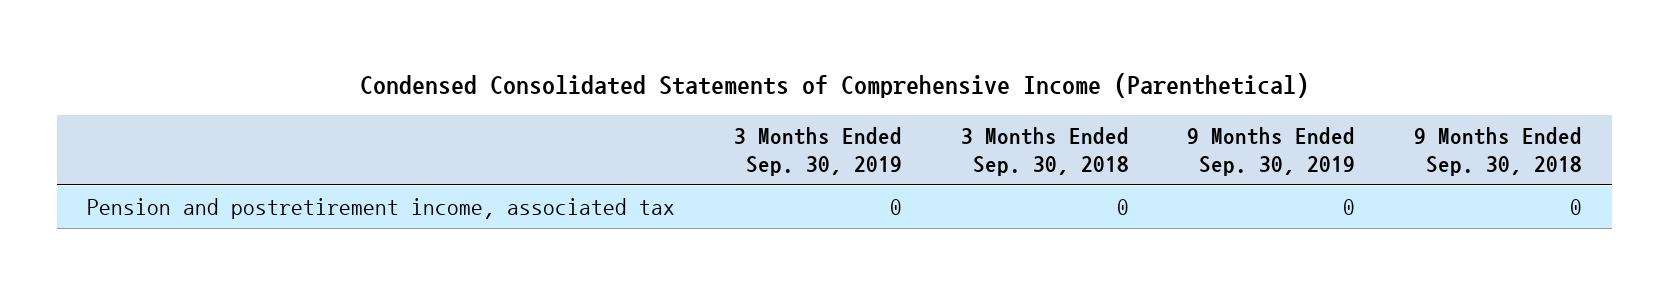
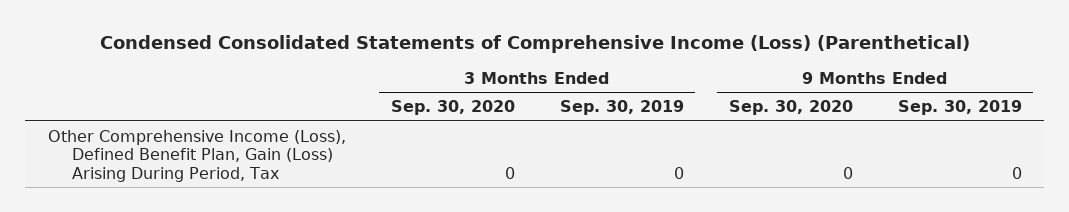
[359,72,1309,98] Condensed Consolidated Statements of Comprehensive Income (Parenthetical) -> [99,35,970,54] Condensed Consolidated Statements of Comprehensive Income (Loss) (Parenthetical)
[960,127,1129,177] 3 Months Ended Sep. 30, 2018 -> none
[1414,127,1583,177] 9 Months Ended Sep. 30, 2018 -> none
none -> [390,100,515,116] Sep. 30, 2020
none -> [728,100,853,116] Sep. 30, 2020
[86,198,675,220] Pension and postretirement income, associated tax -> [47,129,346,182] Other Comprehensive Income (Loss), Defined Benefit Plan, Gain (Loss) Arising During Period, Tax

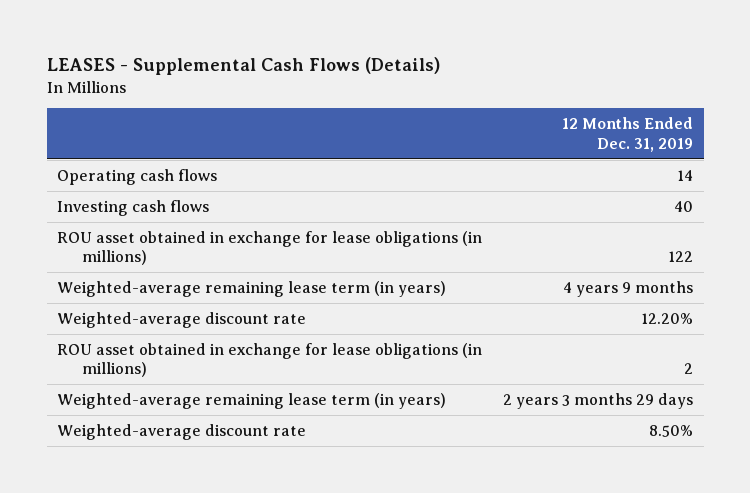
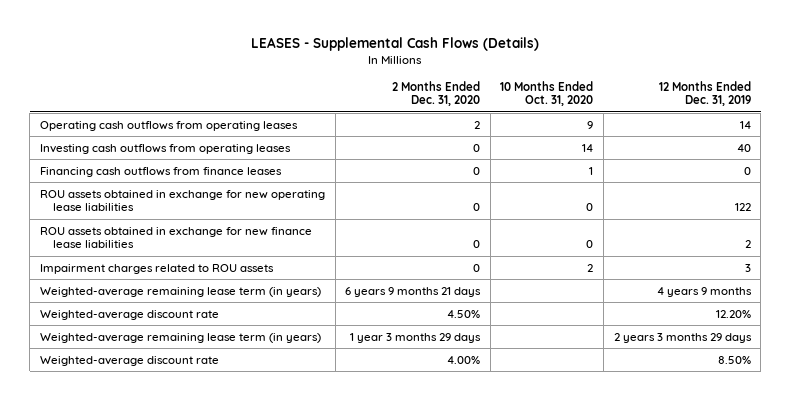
none -> [392,80,481,107] 2 Months Ended Dec. 31, 2020
none -> [500,80,594,107] 10 Months Ended Oct. 31, 2020
[57,168,218,185] Operating cash flows -> [39,120,298,131] Operating cash outflows from operating leases
[57,199,210,216] Investing cash flows -> [39,143,291,154] Investing cash outflows from operating leases
none -> [39,166,282,177] Financing cash outflows from finance leases
[57,230,483,266] ROU asset obtained in exchange for lease obligations (in millions) -> [39,189,325,212] ROU assets obtained in exchange for new operating lease liabilities
none -> [39,226,312,249] ROU assets obtained in exchange for new finance lease liabilities
none -> [39,263,274,274] Impairment charges related to ROU assets
[57,342,483,378] ROU asset obtained in exchange for lease obligations (in millions) -> none

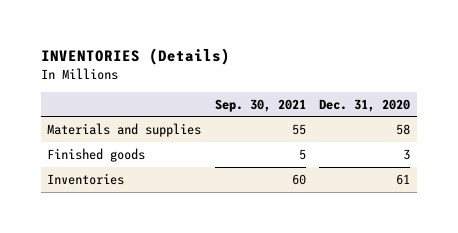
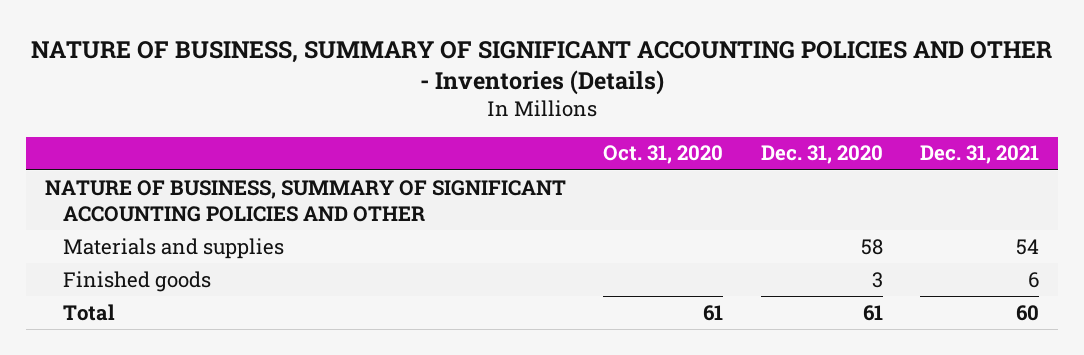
[40,48,230,66] INVENTORIES (Details) -> [30,40,1052,96] NATURE OF BUSINESS, SUMMARY OF SIGNIFICANT ACCOUNTING POLICIES AND OTHER - Inventories (Details)
[214,98,306,112] Sep. 30, 2021 -> none
none -> [603,145,724,165] Oct. 31, 2020
none -> [920,145,1040,165] Dec. 31, 2021
none -> [44,179,566,222] NATURE OF BUSINESS, SUMMARY OF SIGNIFICANT ACCOUNTING POLICIES AND OTHER
[47,172,125,185] Inventories -> [63,303,116,321] Total

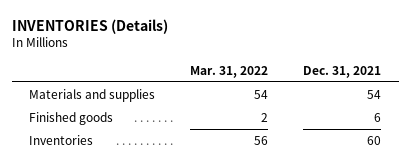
[30,40,1052,96] NATURE OF BUSINESS, SUMMARY OF SIGNIFICANT ACCOUNTING POLICIES AND OTHER - Inventories (Details) -> [11,18,168,34] INVENTORIES (Details)
[603,145,724,165] Oct. 31, 2020 -> none
[760,145,883,165] Dec. 31, 2020 -> none
none -> [190,66,269,79] Mar. 31, 2022
[44,179,566,222] NATURE OF BUSINESS, SUMMARY OF SIGNIFICANT ACCOUNTING POLICIES AND OTHER -> none
[63,303,116,321] Total -> [29,134,94,145] Inventories

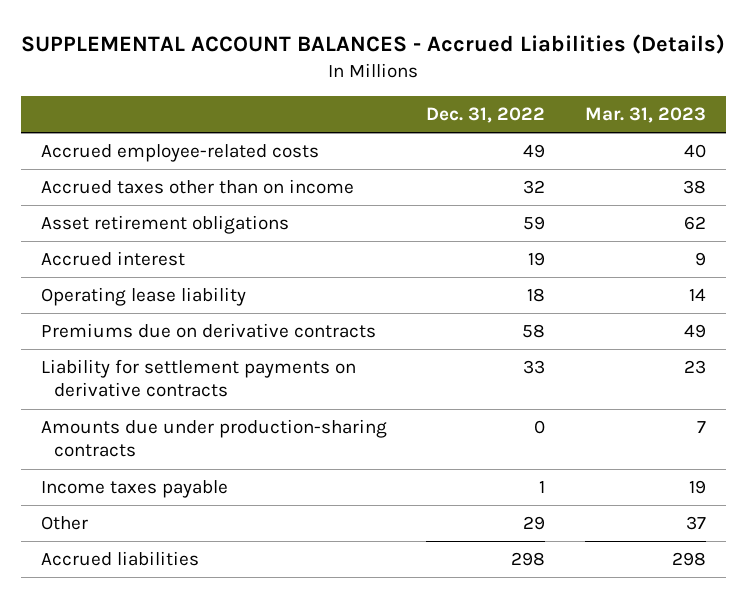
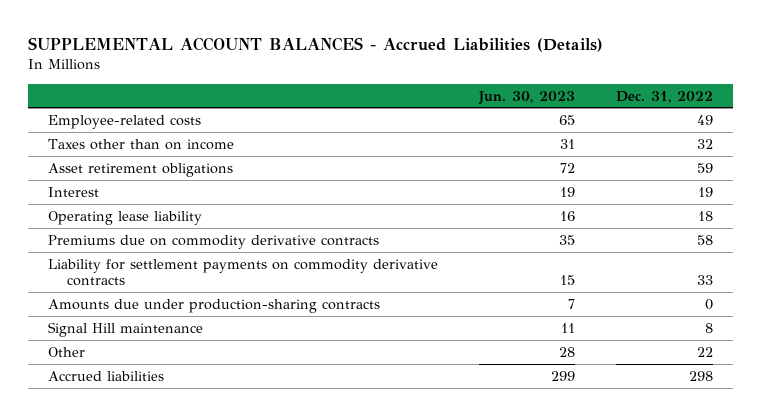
[585,106,707,123] Mar. 31, 2023 -> none
none -> [477,90,575,105] Jun. 30, 2023
[40,144,319,163] Accrued employee-related costs -> [48,114,202,129] Employee-related costs
[40,179,354,195] Accrued taxes other than on income -> [48,138,235,150] Taxes other than on income
[40,251,185,267] Accrued interest -> [48,186,100,197] Interest
[40,323,376,339] Premiums due on derivative contracts -> [48,234,380,249] Premiums due on commodity derivative contracts
[40,359,356,398] Liability for settlement payments on derivative contracts -> [48,258,439,287] Liability for settlement payments on commodity derivative contracts
[40,480,228,499] Income taxes payable -> none
none -> [48,321,204,337] Signal Hill maintenance
[523,516,546,531] 29 -> [696,346,713,357] 22

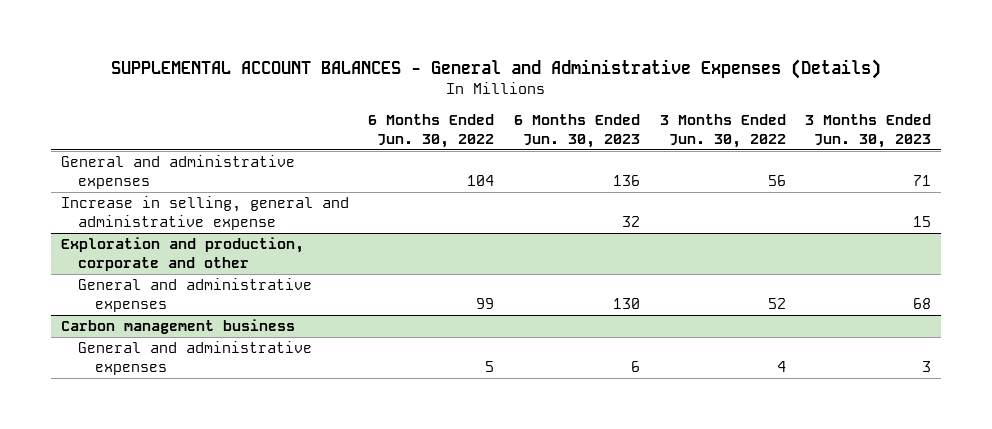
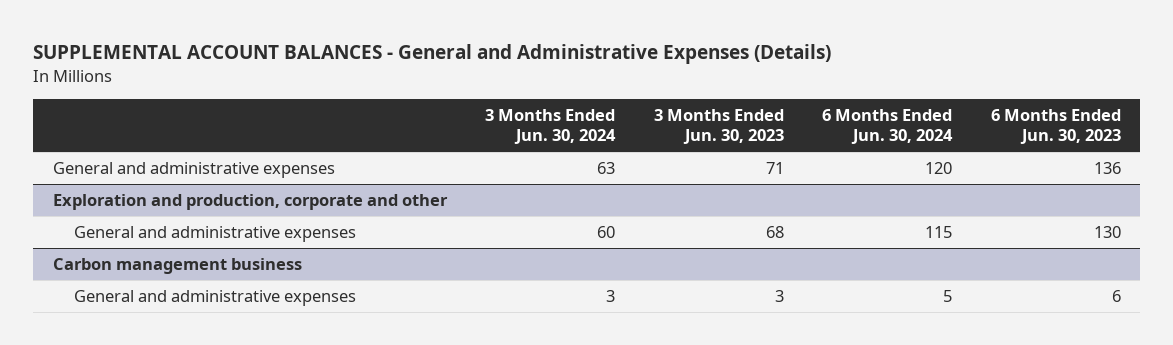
[368,113,495,148] 6 Months Ended Jun. 30, 2022 -> none
[659,113,786,148] 3 Months Ended Jun. 30, 2022 -> none
none -> [485,108,617,145] 3 Months Ended Jun. 30, 2024
none -> [822,108,954,145] 6 Months Ended Jun. 30, 2024
[60,196,349,231] Increase in selling, general and administrative expense -> none

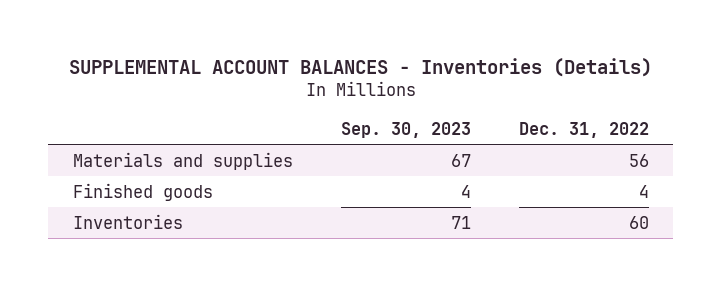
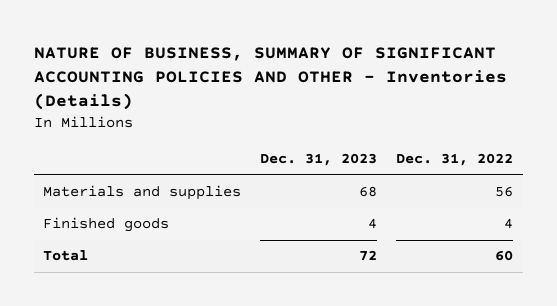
[68,58,652,78] SUPPLEMENTAL ACCOUNT BALANCES - Inventories (Details) -> [33,47,507,111] NATURE OF BUSINESS, SUMMARY OF SIGNIFICANT ACCOUNTING POLICIES AND OTHER - Inventories (Details)
[340,121,471,138] Sep. 30, 2023 -> none
none -> [260,153,378,167] Dec. 31, 2023
[72,213,183,229] Inventories -> [43,250,89,262] Total

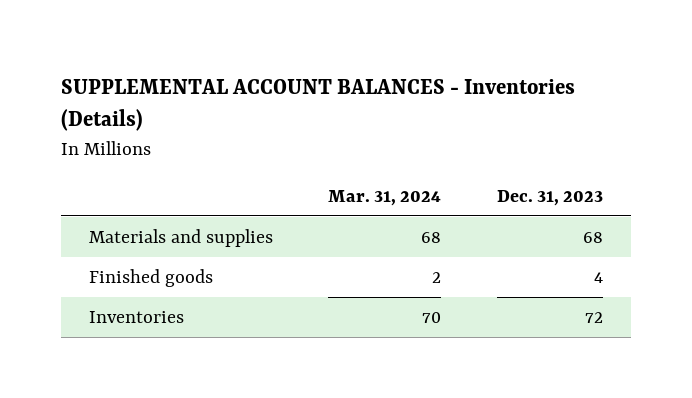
[33,47,507,111] NATURE OF BUSINESS, SUMMARY OF SIGNIFICANT ACCOUNTING POLICIES AND OTHER - Inventories (Details) -> [61,78,576,132] SUPPLEMENTAL ACCOUNT BALANCES - Inventories (Details)
[396,153,514,167] Dec. 31, 2022 -> none
none -> [328,189,442,206] Mar. 31, 2024
[43,250,89,262] Total -> [88,311,184,324] Inventories

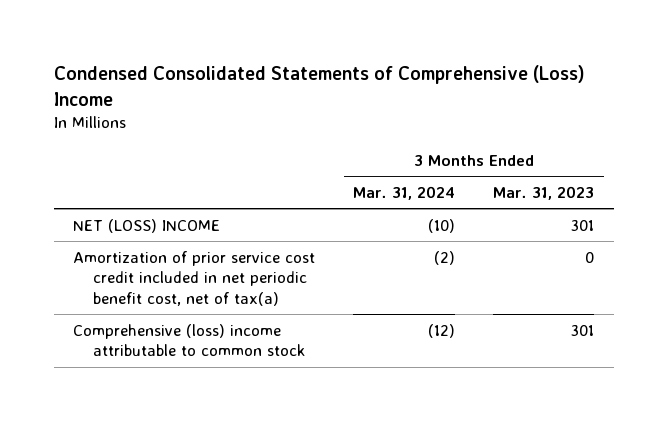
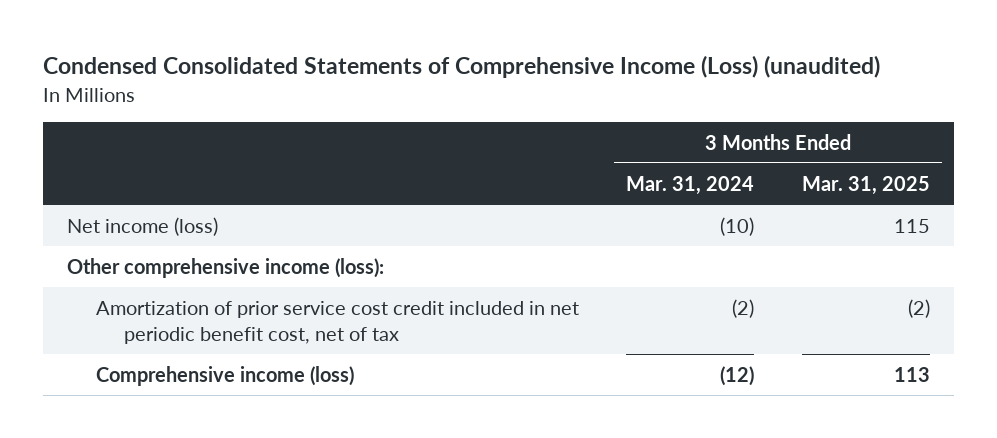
[54,64,586,106] Condensed Consolidated Statements of Comprehensive (Loss) Income -> [43,55,881,79] Condensed Consolidated Statements of Comprehensive Income (Loss) (unaudited)
[493,186,595,201] Mar. 31, 2023 -> none
none -> [802,175,931,195] Mar. 31, 2025
[73,218,221,233] NET (LOSS) INCOME -> [66,216,218,236] Net income (loss)
none -> [66,257,384,278] Other comprehensive income (loss):
[73,250,316,307] Amortization of prior service cost credit included in net periodic benefit cost, net of tax(a) -> [95,300,579,344] Amortization of prior service cost credit included in net periodic benefit cost, net of tax
[73,323,305,357] Comprehensive (loss) income attributable to common stock -> [95,365,354,386] Comprehensive income (loss)

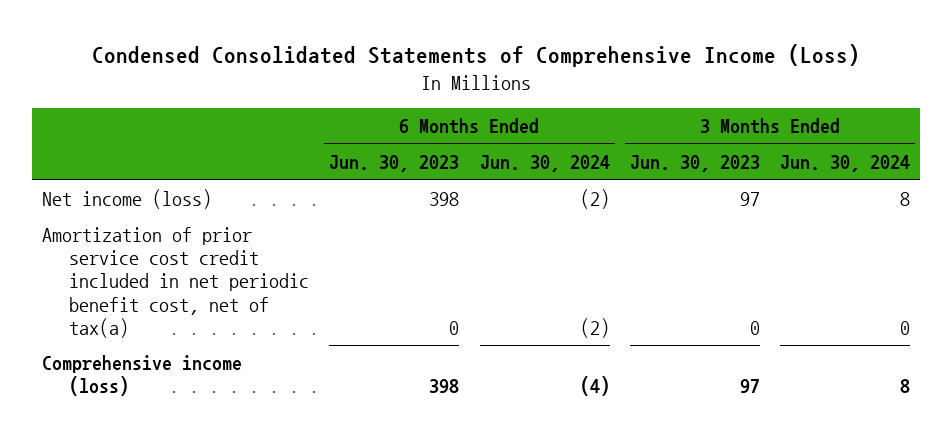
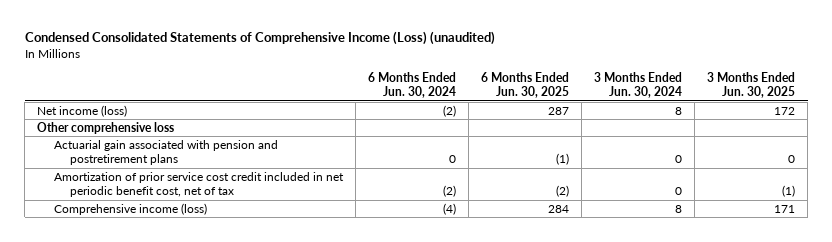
[91,44,860,68] Condensed Consolidated Statements of Comprehensive Income (Loss) -> [24,31,495,46] Condensed Consolidated Statements of Comprehensive Income (Loss) (unaudited)
[329,155,460,173] Jun. 30, 2023 -> none
[629,155,760,173] Jun. 30, 2023 -> none
none -> [480,72,569,99] 6 Months Ended Jun. 30, 2025
none -> [707,72,796,99] 3 Months Ended Jun. 30, 2025
none -> [37,121,175,134] Other comprehensive loss
none -> [53,139,278,165] Actuarial gain associated with pension and postretirement plans
[41,227,310,338] Amortization of prior service cost credit included in net periodic benefit cost, net of tax(a) -> [53,171,344,197] Amortization of prior service cost credit included in net periodic benefit cost, net of tax

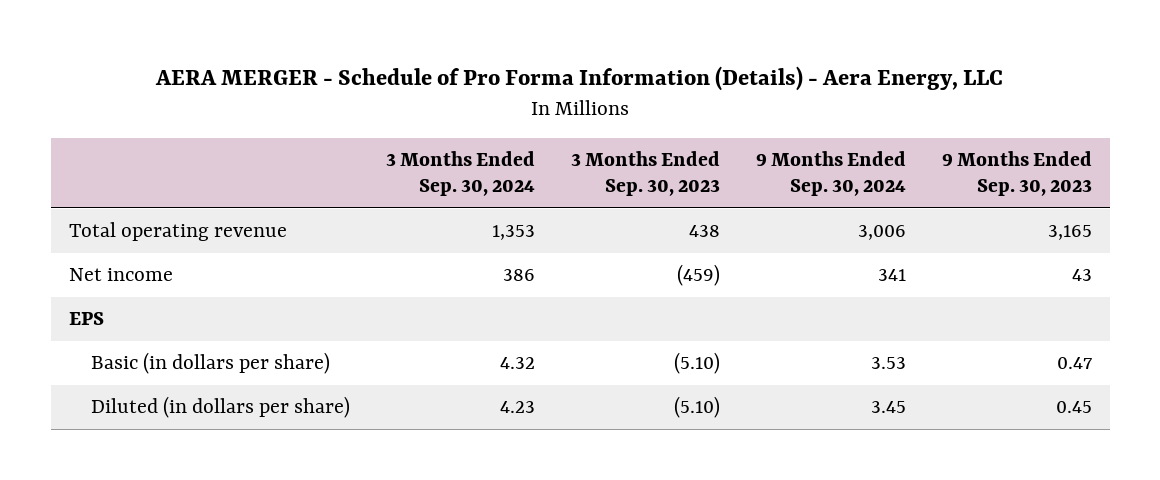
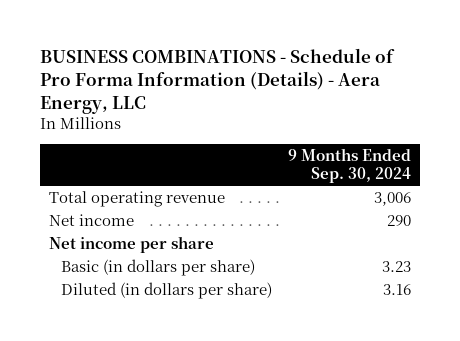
[155,66,1004,92] AERA MERGER - Schedule of Pro Forma Information (Details) - Aera Energy, LLC -> [40,48,396,115] BUSINESS COMBINATIONS - Schedule of Pro Forma Information (Details) - Aera Energy, LLC
[385,150,535,197] 3 Months Ended Sep. 30, 2024 -> none
[570,150,720,197] 3 Months Ended Sep. 30, 2023 -> none
[941,150,1092,197] 9 Months Ended Sep. 30, 2023 -> none
[877,269,906,282] 341 -> [387,214,412,226] 290
[68,312,104,326] EPS -> [48,235,214,253] Net income per share
[870,357,906,370] 3.53 -> [382,260,412,272] 3.23
[870,401,906,414] 3.45 -> [383,283,412,295] 3.16

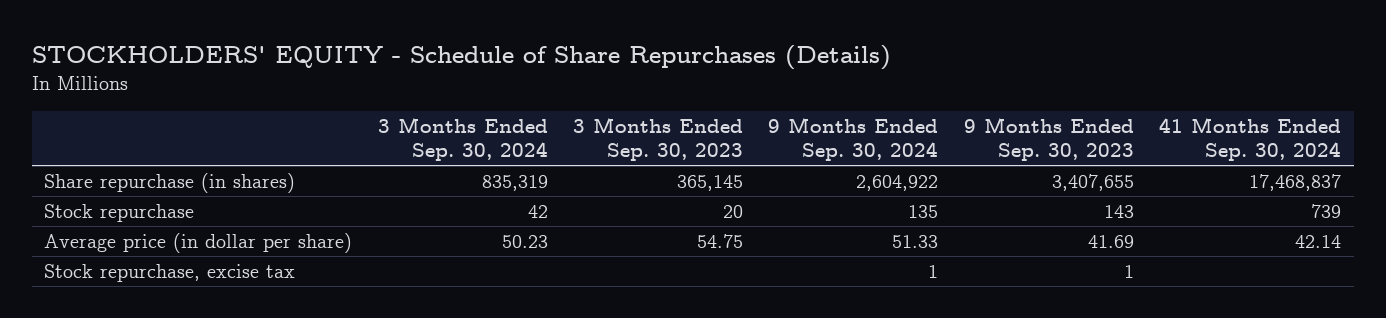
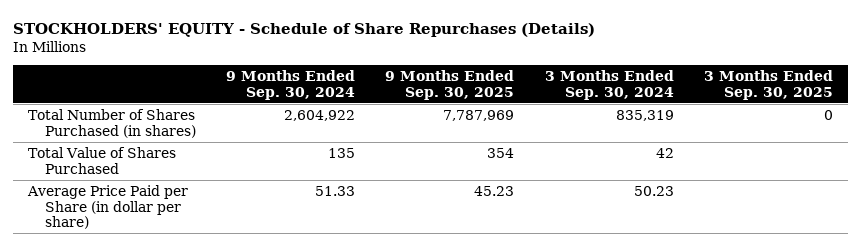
[573,116,744,162] 3 Months Ended Sep. 30, 2023 -> none
[963,116,1134,162] 9 Months Ended Sep. 30, 2023 -> none
[1159,116,1342,162] 41 Months Ended Sep. 30, 2024 -> none
none -> [385,69,515,100] 9 Months Ended Sep. 30, 2025
none -> [703,69,833,100] 3 Months Ended Sep. 30, 2025
[44,264,296,283] Stock repurchase, excise tax -> none
[44,173,296,194] Share repurchase (in shares) -> [28,108,196,138] Total Number of Shares Purchased (in shares)
[44,204,195,223] Stock repurchase -> [28,146,177,174] Total Value of Shares Purchased
[44,233,353,254] Average price (in dollar per share) -> [27,184,189,230] Average Price Paid per Share (in dollar per share)

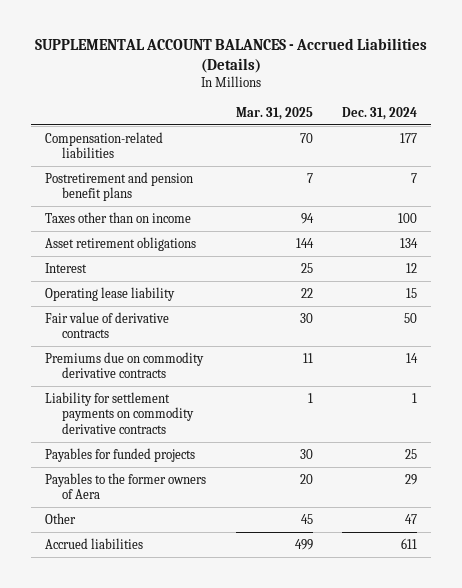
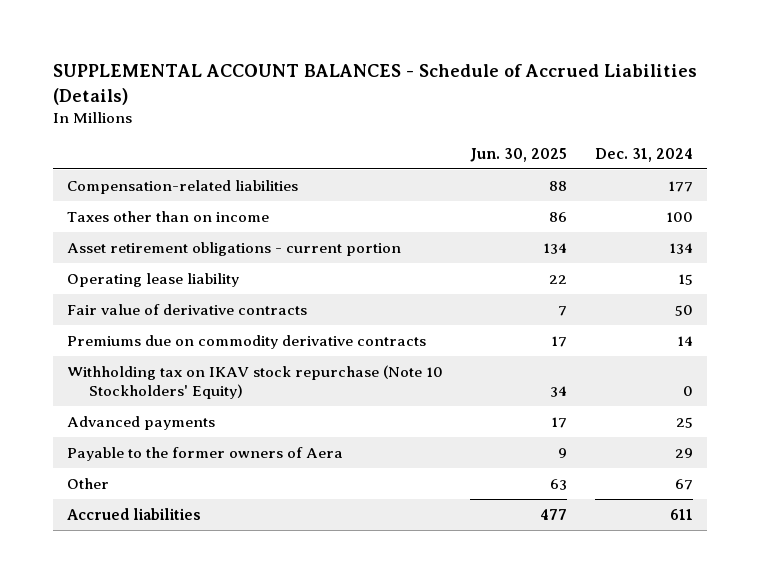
[35,38,428,74] SUPPLEMENTAL ACCOUNT BALANCES - Accrued Liabilities (Details) -> [53,64,698,105] SUPPLEMENTAL ACCOUNT BALANCES - Schedule of Accrued Liabilities (Details)
[235,106,313,120] Mar. 31, 2025 -> none
none -> [470,147,568,162] Jun. 30, 2025
[45,171,194,202] Postretirement and pension benefit plans -> none
[45,262,88,273] Interest -> none
[45,236,197,251] Asset retirement obligations -> [66,241,401,256] Asset retirement obligations - current portion
[45,391,194,434] Liability for settlement payments on commodity derivative contracts -> none
[45,447,196,462] Payables for funded projects -> none
none -> [66,364,443,400] Withholding tax on IKAV stock repurchase (Note 10 Stockholders' Equity)
none -> [66,415,215,430] Advanced payments
[45,472,207,500] Payables to the former owners of Aera -> [66,446,343,461] Payable to the former owners of Aera
[404,513,417,524] 47 -> [675,478,694,490] 67

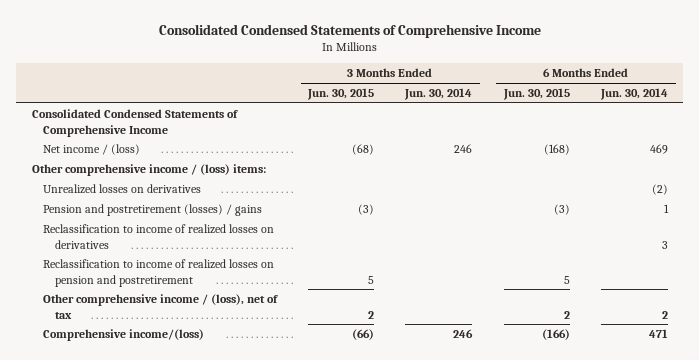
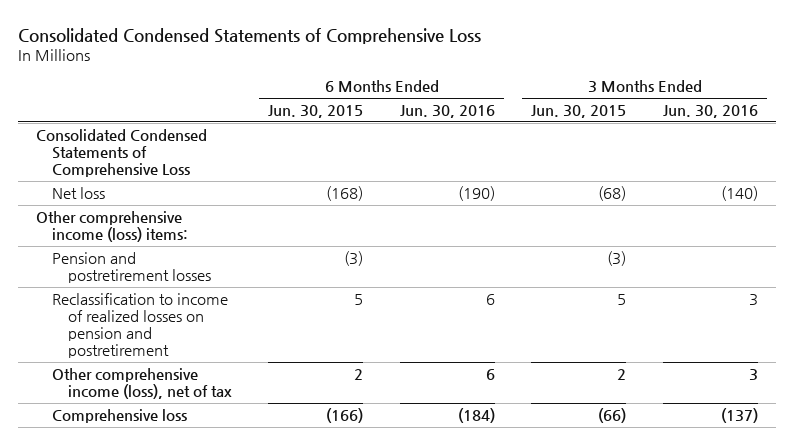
[158,23,541,38] Consolidated Condensed Statements of Comprehensive Income -> [18,27,482,44] Consolidated Condensed Statements of Comprehensive Loss
[404,88,473,101] Jun. 30, 2014 -> none
[599,88,668,101] Jun. 30, 2014 -> none
none -> [399,105,495,119] Jun. 30, 2016
none -> [662,105,758,119] Jun. 30, 2016
[43,184,202,195] Unrealized losses on derivatives -> none
[43,224,275,249] Reclassification to income of realized losses on derivatives -> none
[31,109,238,137] Consolidated Condensed Statements of Comprehensive Income -> [36,128,208,178] Consolidated Condensed Statements of Comprehensive Loss
[43,144,141,156] Net income / (loss) -> [52,186,106,199] Net loss
[31,164,266,177] Other comprehensive income / (loss) items: -> [36,210,189,243] Other comprehensive income (loss) items:
[43,204,263,217] Pension and postretirement (losses) / gains -> [52,251,212,284] Pension and postretirement losses
[43,294,279,319] Other comprehensive income / (loss), net of tax -> [52,367,233,400] Other comprehensive income (loss), net of tax
[43,329,205,342] Comprehensive income/(loss) -> [52,408,188,423] Comprehensive loss

